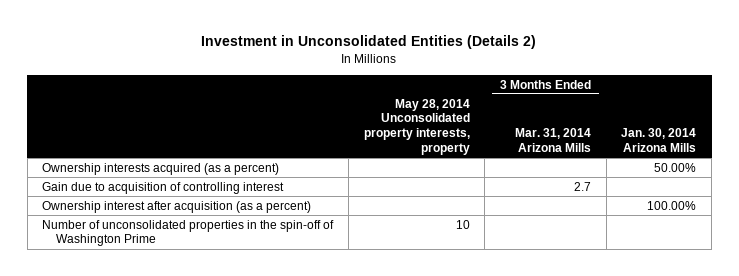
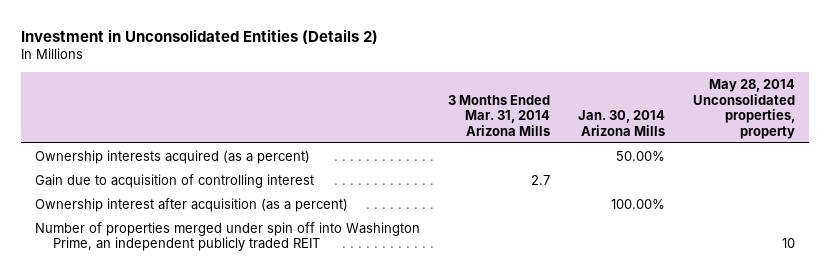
[363,98,470,155] May 28, 2014 Unconsolidated property interests, property -> none
none -> [693,78,796,139] May 28, 2014 Unconsolidated properties, property
[42,219,335,247] Number of unconsolidated properties in the spin-off of Washington Prime -> [35,221,421,252] Number of properties merged under spin off into Washington Prime, an independent publicly traded REIT

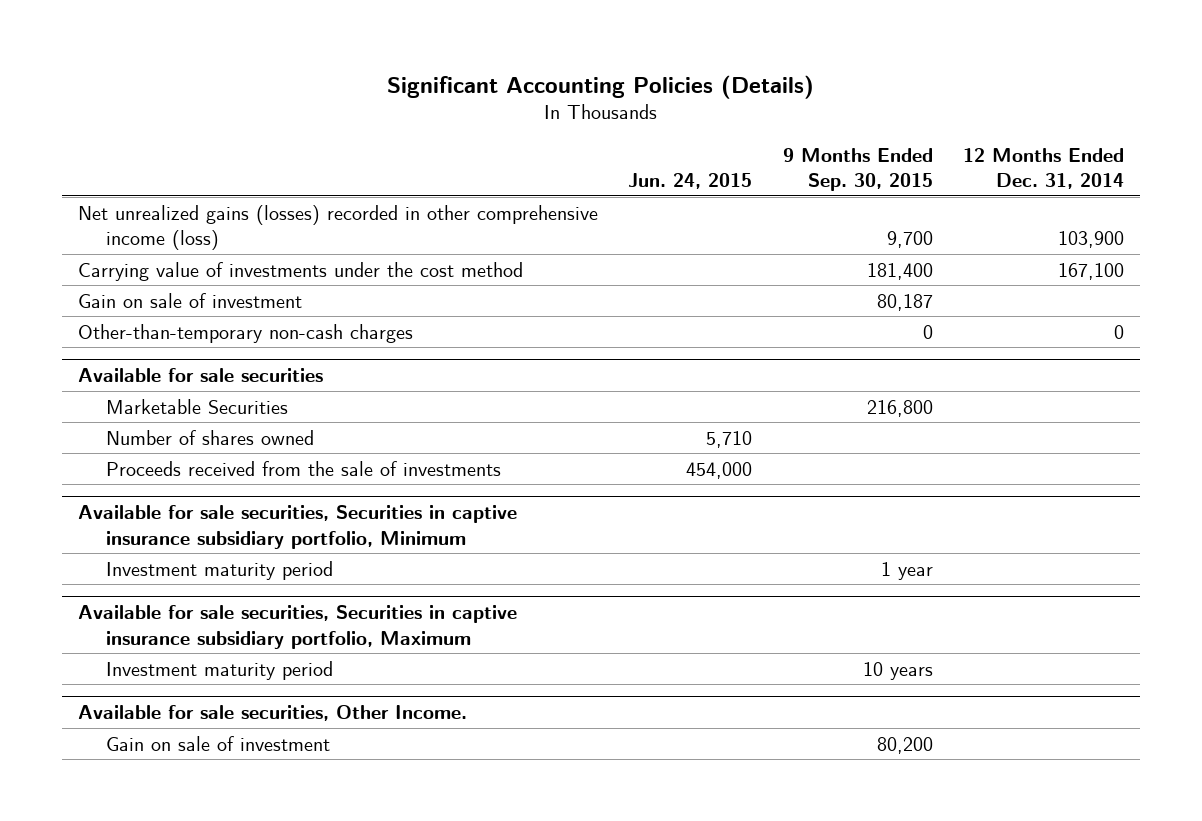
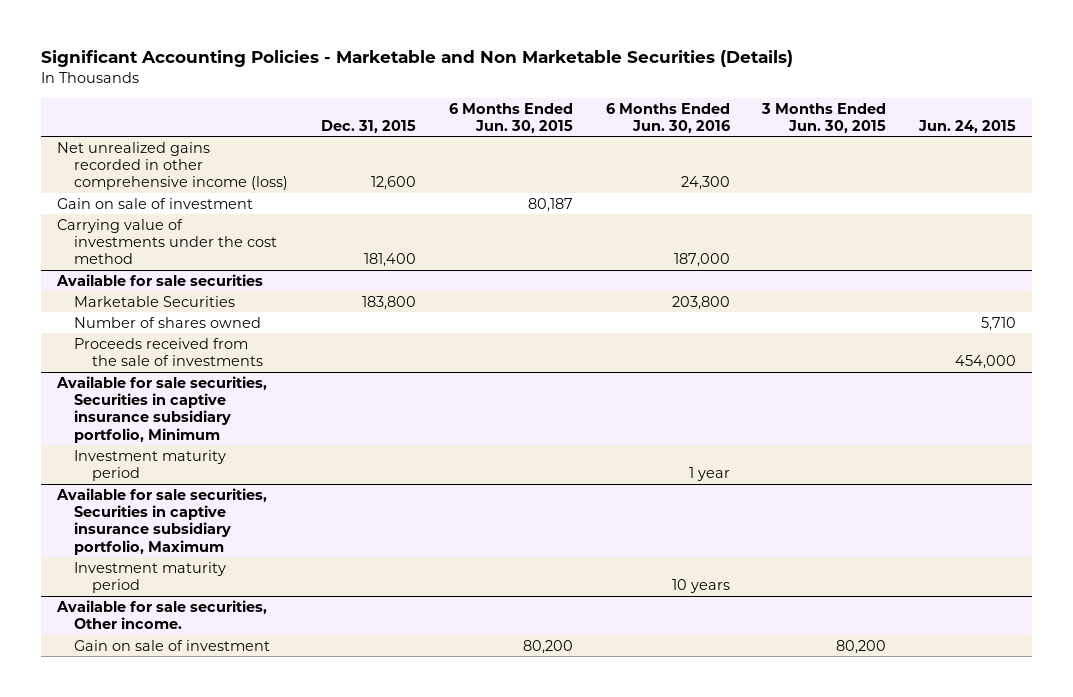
[387,74,815,99] Significant Accounting Policies (Details) -> [40,50,793,68] Significant Accounting Policies - Marketable and Non Marketable Securities (Details)
[782,147,933,191] 9 Months Ended Sep. 30, 2015 -> none
[963,147,1125,189] 12 Months Ended Dec. 31, 2014 -> none
none -> [321,119,417,133] Dec. 31, 2015
none -> [448,102,573,133] 6 Months Ended Jun. 30, 2015
none -> [605,102,730,133] 6 Months Ended Jun. 30, 2016
none -> [761,102,887,133] 3 Months Ended Jun. 30, 2015
[77,204,598,250] Net unrealized gains (losses) recorded in other comprehensive income (loss) -> [57,141,289,191] Net unrealized gains recorded in other comprehensive income (loss)
[77,323,413,343] Other-than-temporary non-cash charges -> none
[77,261,523,281] Carrying value of investments under the cost method -> [57,218,278,265] Carrying value of investments under the cost method
[77,705,467,722] Available for sale securities, Other Income. -> [56,599,268,630] Available for sale securities, Other income.

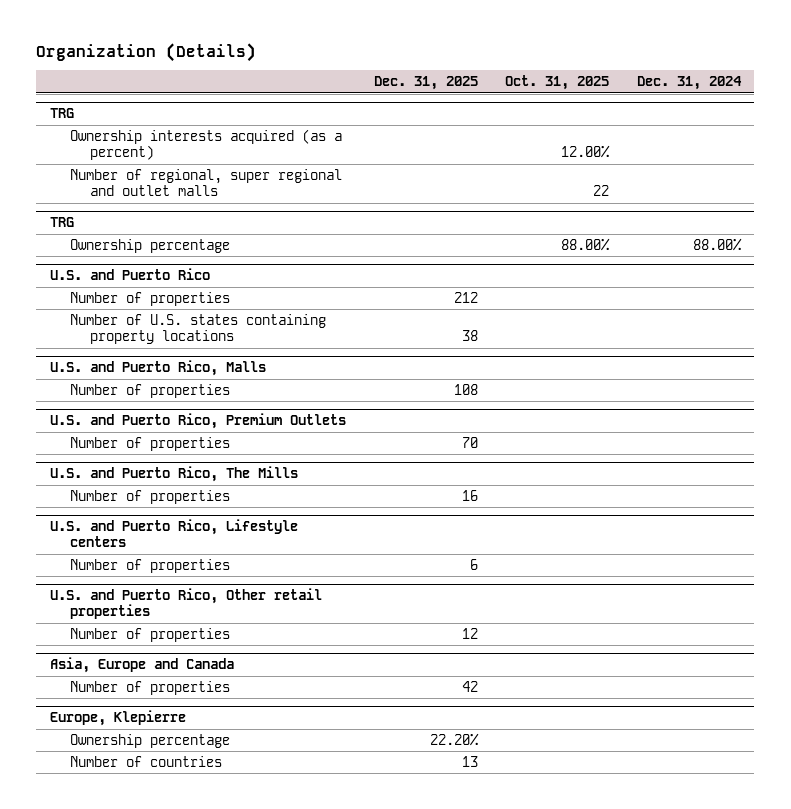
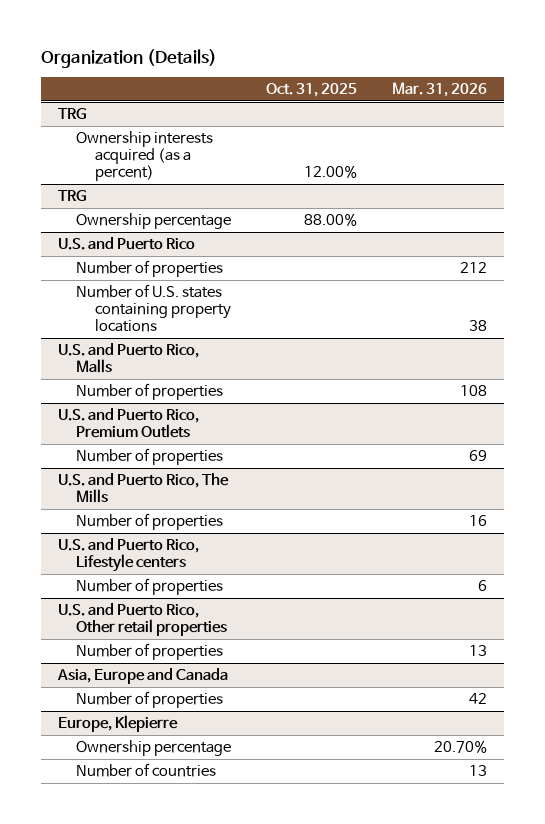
[373,75,478,90] Dec. 31, 2025 -> none
[636,75,742,90] Dec. 31, 2024 -> none
none -> [391,82,487,98] Mar. 31, 2026
[69,168,342,197] Number of regional, super regional and outlet malls -> none

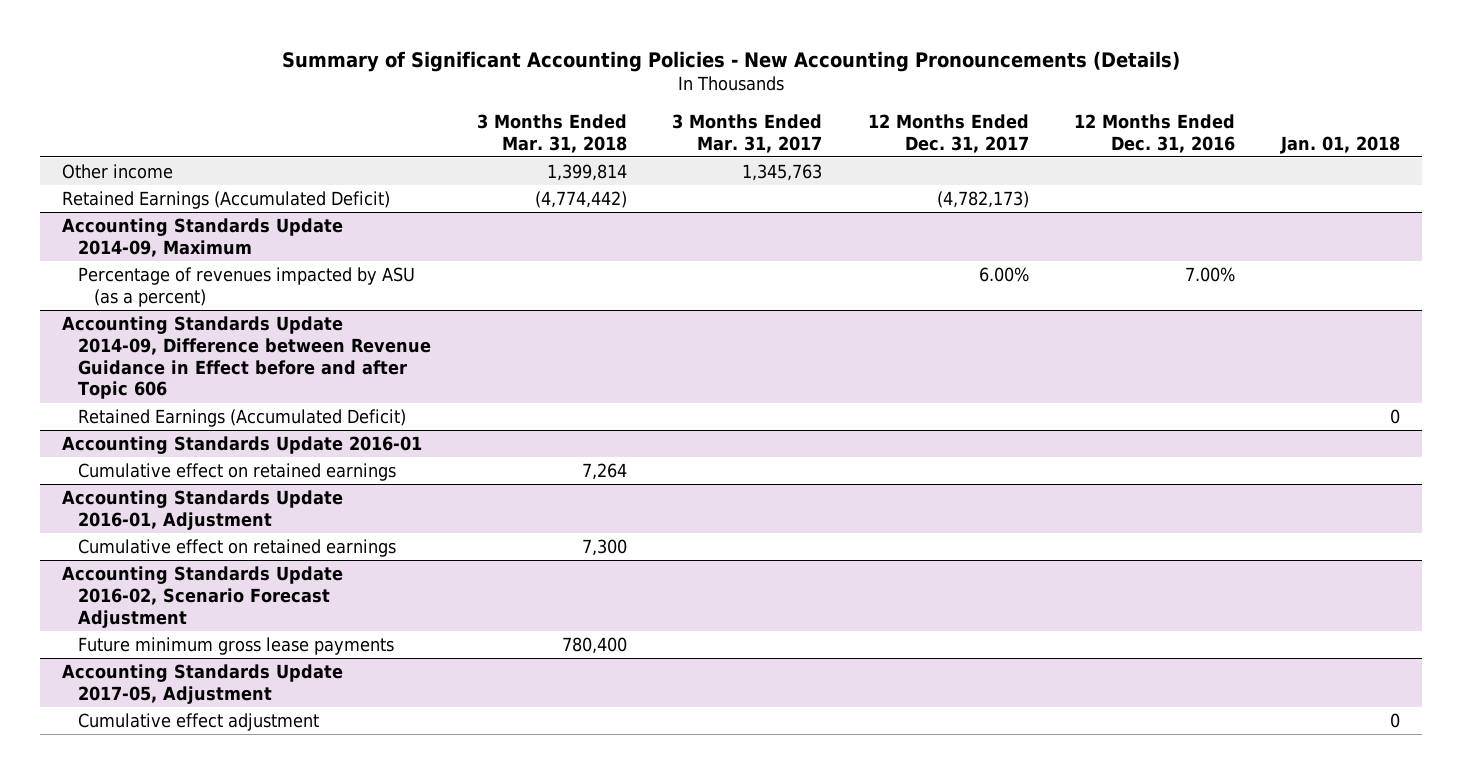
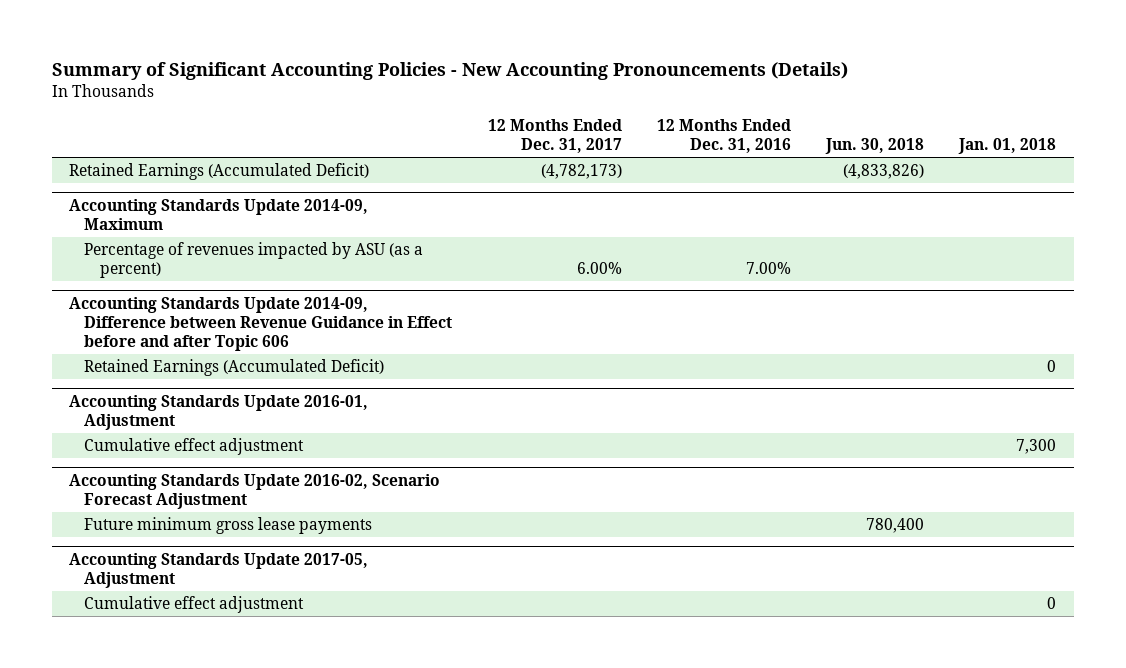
[476,113,627,153] 3 Months Ended Mar. 31, 2018 -> none
[672,113,823,153] 3 Months Ended Mar. 31, 2017 -> none
none -> [825,138,925,155] Jun. 30, 2018
[62,164,174,180] Other income -> none
[62,436,423,455] Accounting Standards Update 2016-01 -> none
[78,463,397,482] Cumulative effect on retained earnings -> none
[78,539,397,558] Cumulative effect on retained earnings -> none
none -> [84,438,305,456] Cumulative effect adjustment

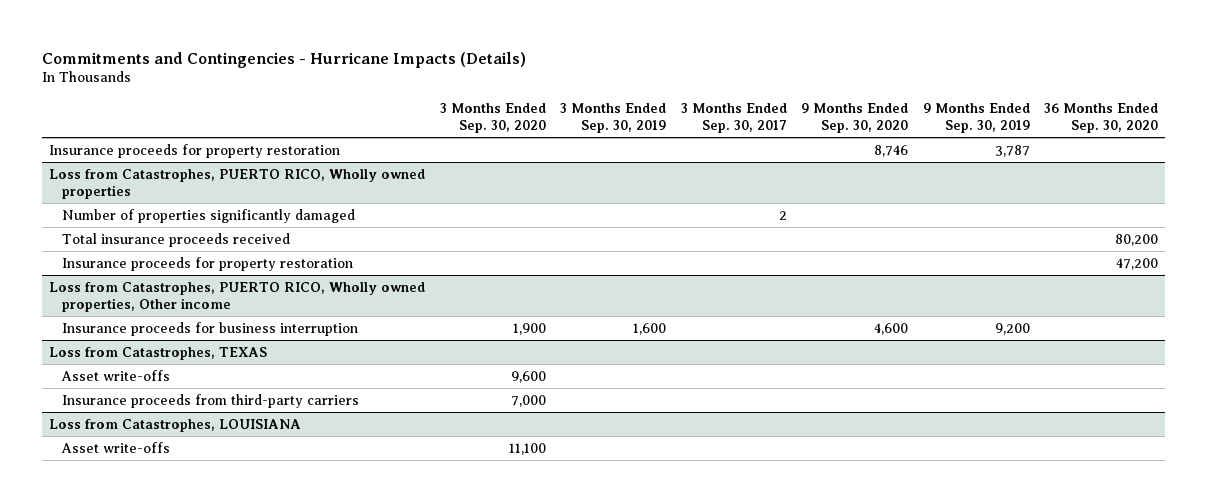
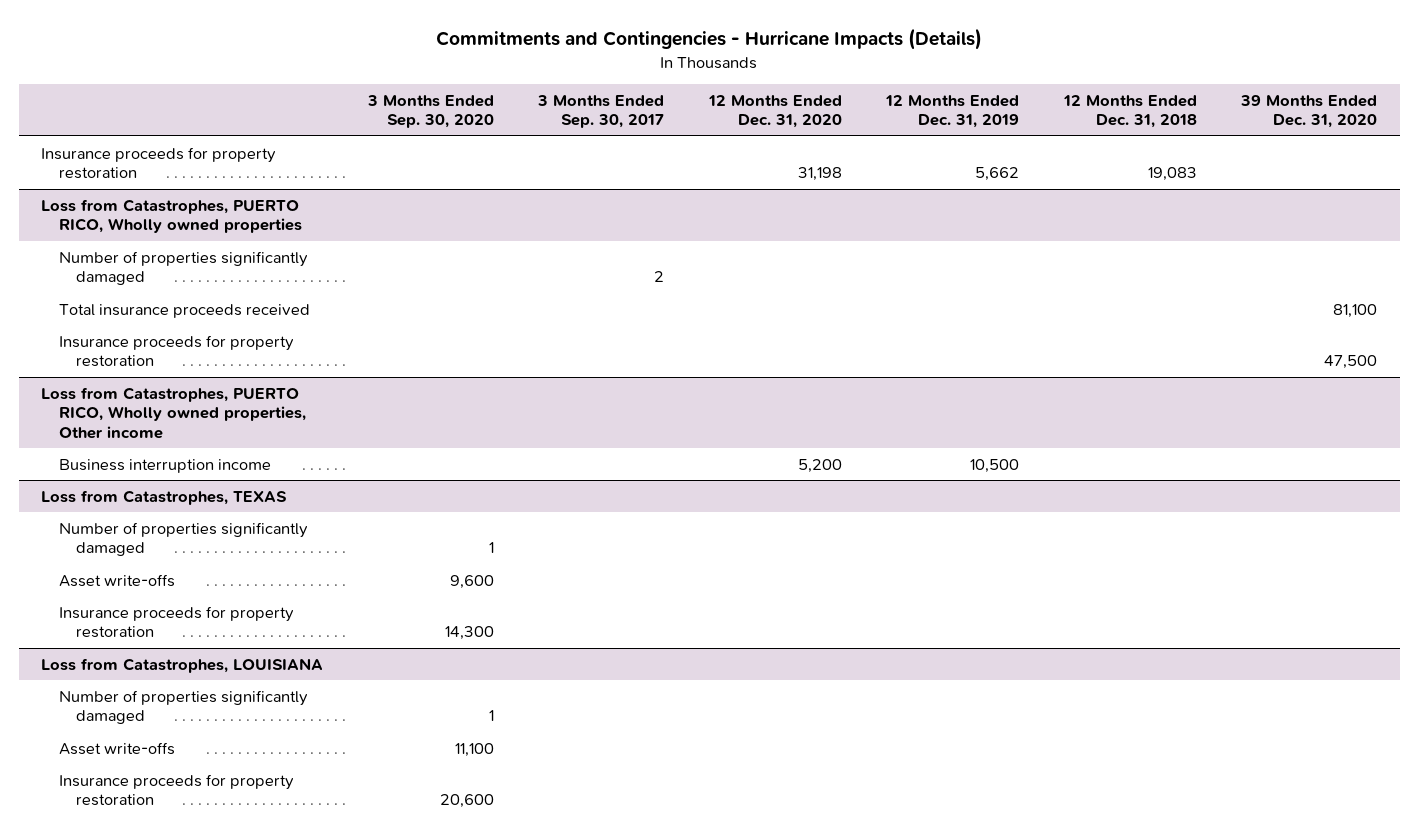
[560,103,667,133] 3 Months Ended Sep. 30, 2019 -> none
[801,103,909,133] 9 Months Ended Sep. 30, 2020 -> none
[922,103,1030,133] 9 Months Ended Sep. 30, 2019 -> none
[1044,103,1159,133] 36 Months Ended Sep. 30, 2020 -> none
none -> [707,95,842,129] 12 Months Ended Dec. 31, 2020
none -> [885,95,1020,129] 12 Months Ended Dec. 31, 2019
none -> [1062,95,1197,129] 12 Months Ended Dec. 31, 2018
none -> [1240,95,1378,129] 39 Months Ended Dec. 31, 2020
[62,321,359,336] Insurance proceeds for business interruption -> none
none -> [58,458,271,473] Business interruption income
none -> [58,521,308,557] Number of properties significantly damaged
[62,393,360,408] Insurance proceeds from third-party carriers -> none
none -> [58,605,294,639] Insurance proceeds for property restoration
none -> [58,689,308,725] Number of properties significantly damaged
none -> [58,773,294,807] Insurance proceeds for property restoration

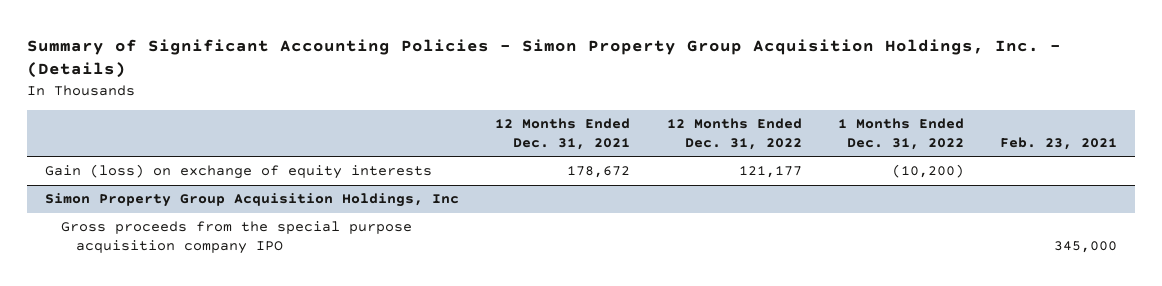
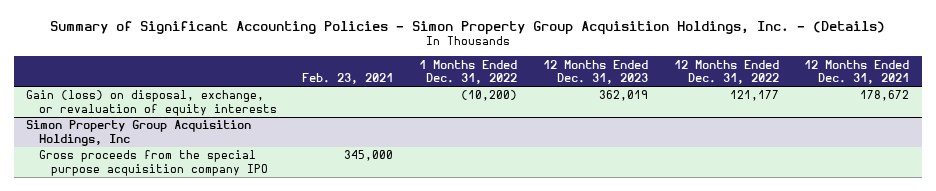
none -> [542,59,648,85] 12 Months Ended Dec. 31, 2023
[45,164,433,180] Gain (loss) on exchange of equity interests -> [26,90,277,116] Gain (loss) on disposal, exchange, or revaluation of equity interests

